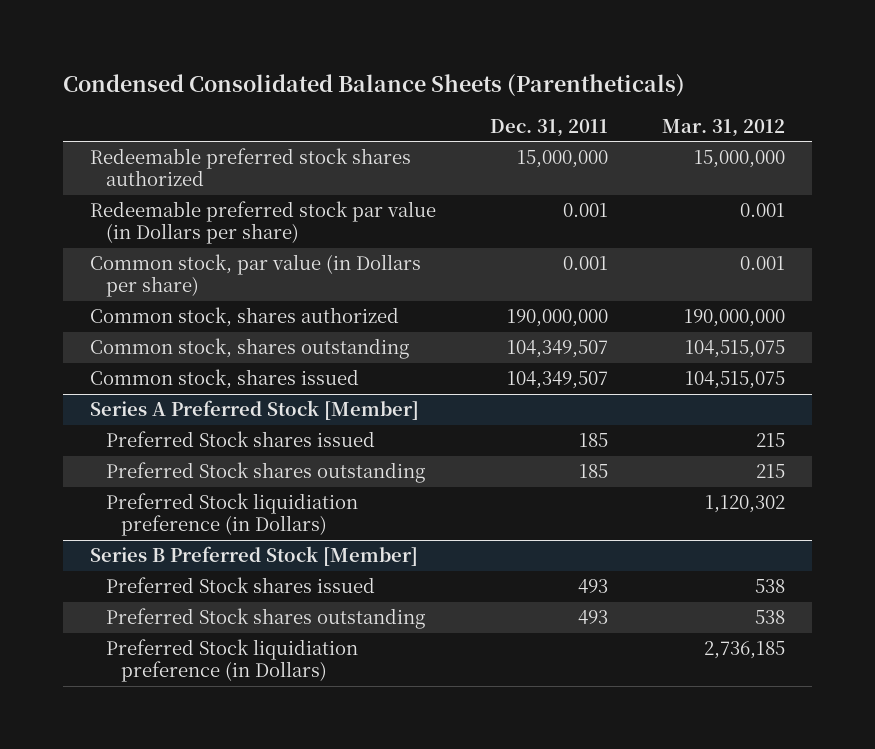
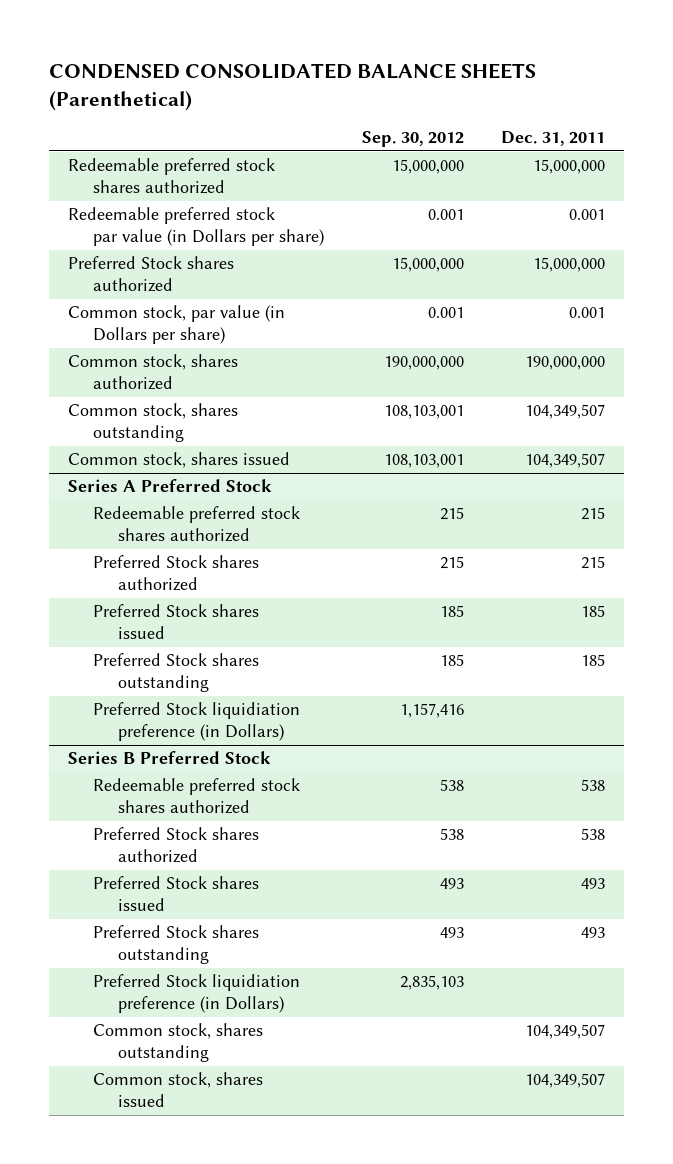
[63,73,686,97] Condensed Consolidated Balance Sheets (Parentheticals) -> [49,62,537,111] CONDENSED CONSOLIDATED BALANCE SHEETS (Parenthetical)
[662,118,786,137] Mar. 31, 2012 -> none
none -> [361,131,464,148] Sep. 30, 2012
none -> [68,256,235,293] Preferred Stock shares authorized
[90,400,420,421] Series A Preferred Stock [Member] -> [68,479,273,493] Series A Preferred Stock
none -> [93,506,301,543] Redeemable preferred stock shares authorized
none -> [93,555,260,592] Preferred Stock shares authorized
[90,546,419,567] Series B Preferred Stock [Member] -> [68,751,272,765] Series B Preferred Stock
none -> [93,778,301,815] Redeemable preferred stock shares authorized
none -> [93,827,260,864] Preferred Stock shares authorized
none -> [93,1023,264,1063] Common stock, shares outstanding
none -> [93,1072,264,1108] Common stock, shares issued

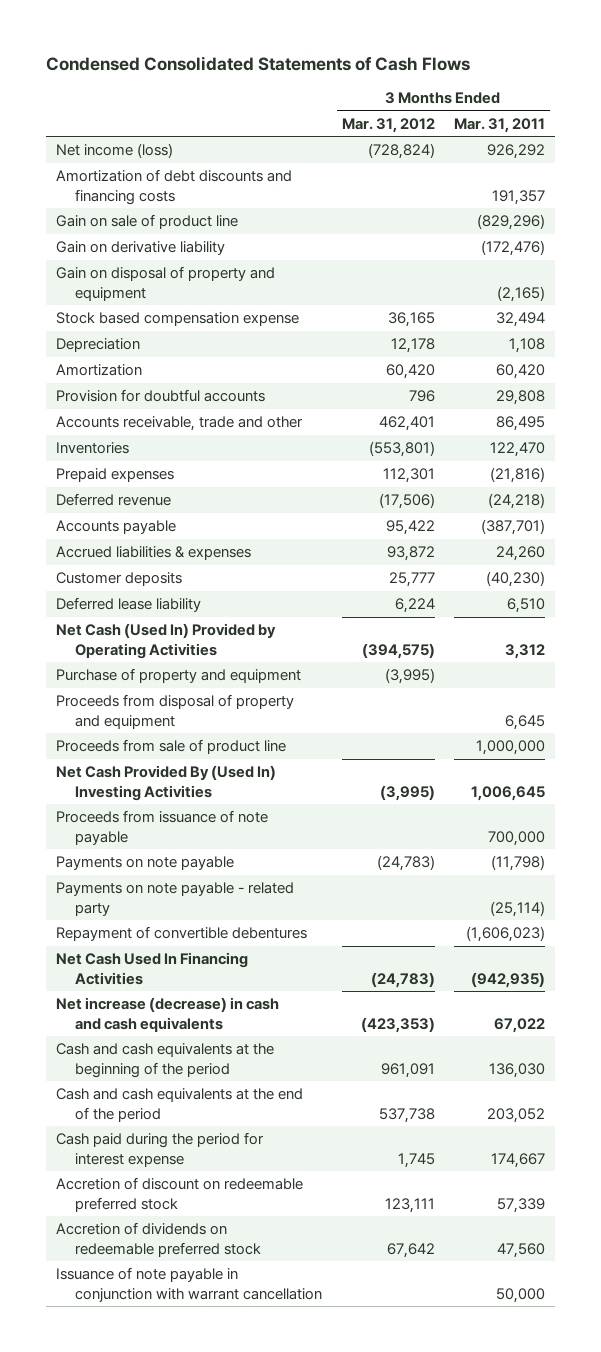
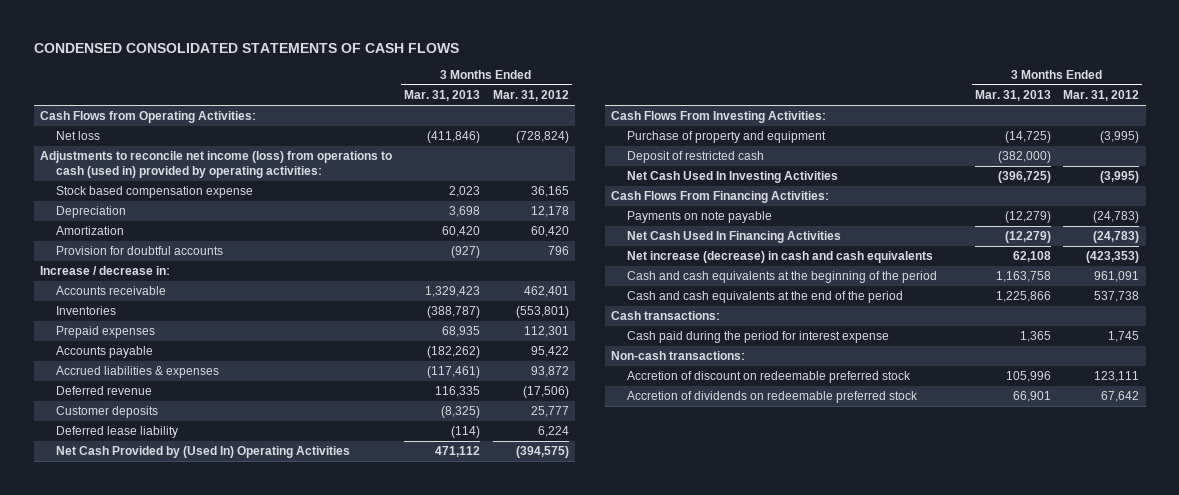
[46,56,471,72] Condensed Consolidated Statements of Cash Flows -> [33,42,459,53] CONDENSED CONSOLIDATED STATEMENTS OF CASH FLOWS
[454,118,546,134] Mar. 31, 2011 -> none
none -> [404,90,481,102] Mar. 31, 2013
[56,169,293,205] Amortization of debt discounts and financing costs -> none
[56,214,239,230] Gain on sale of product line -> none
[56,241,226,256] Gain on derivative liability -> none
[56,266,276,301] Gain on disposal of property and equipment -> none
none -> [40,111,257,124] Cash Flows from Operating Activities:
[56,143,174,159] Net income (loss) -> [55,131,100,141] Net loss
none -> [40,151,393,179] Adjustments to reconcile net income (loss) from operations to cash (used in) provided by operating activities:
none -> [40,266,171,276] Increase / decrease in:
[56,416,304,432] Accounts receivable, trade and other -> [55,286,166,296] Accounts receivable
[56,493,172,507] Deferred revenue -> [55,386,152,396] Deferred revenue
[56,623,277,659] Net Cash (Used In) Provided by Operating Activities -> [55,446,350,459] Net Cash Provided by (Used In) Operating Activities
none -> [610,111,826,124] Cash Flows From Investing Activities:
[56,694,295,729] Proceeds from disposal of property and equipment -> none
[56,739,287,755] Proceeds from sale of product line -> none
[56,810,269,845] Proceeds from issuance of note payable -> none
none -> [626,151,764,164] Deposit of restricted cash
[56,765,277,801] Net Cash Provided By (Used In) Investing Activities -> [626,171,838,184] Net Cash Used In Investing Activities
none -> [610,191,829,204] Cash Flows From Financing Activities:
[56,882,295,916] Payments on note payable - related party -> none
[56,926,308,942] Repayment of convertible debentures -> none
none -> [610,311,720,321] Cash transactions:
none -> [610,351,745,361] Non-cash transactions:
[56,1267,323,1302] Issuance of note payable in conjunction with warrant cancellation -> none

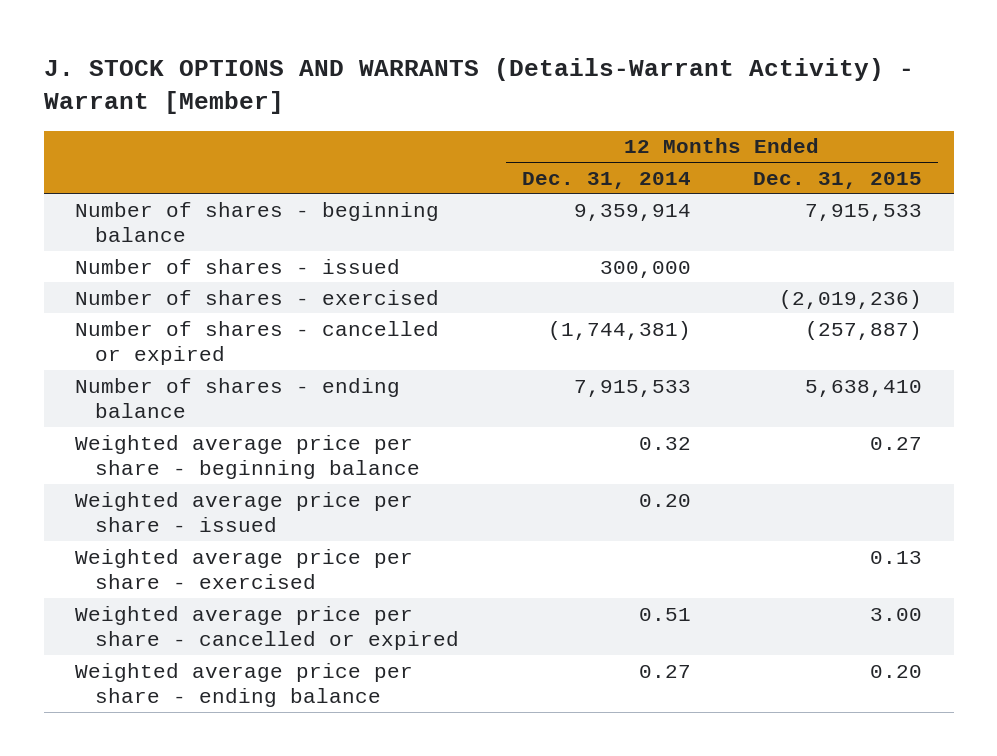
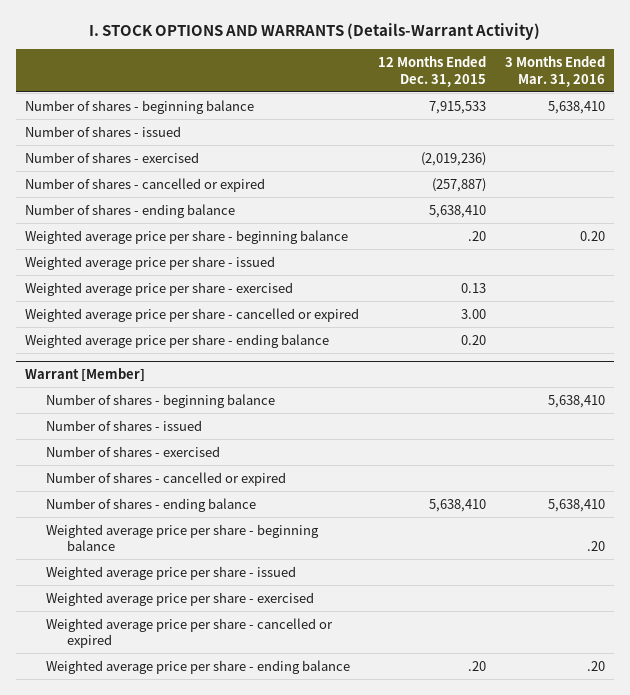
[43,58,914,115] J. STOCK OPTIONS AND WARRANTS (Details-Warrant Activity) - Warrant [Member] -> [88,23,540,41] I. STOCK OPTIONS AND WARRANTS (Details-Warrant Activity)
[521,171,691,189] Dec. 31, 2014 -> none
none -> [504,56,605,87] 3 Months Ended Mar. 31, 2016
[870,436,923,450] 0.27 -> [467,230,486,241] .20
none -> [25,367,146,382] Warrant [Member]
none -> [46,393,276,408] Number of shares - beginning balance
none -> [46,419,203,431] Number of shares - issued
none -> [46,445,221,457] Number of shares - exercised
none -> [46,471,287,486] Number of shares - cancelled or expired
none -> [46,497,257,512] Number of shares - ending balance
none -> [46,523,320,552] Weighted average price per share - beginning balance
none -> [46,565,297,580] Weighted average price per share - issued
none -> [46,591,315,606] Weighted average price per share - exercised
none -> [46,617,334,649] Weighted average price per share - cancelled or expired
none -> [46,659,351,674] Weighted average price per share - ending balance

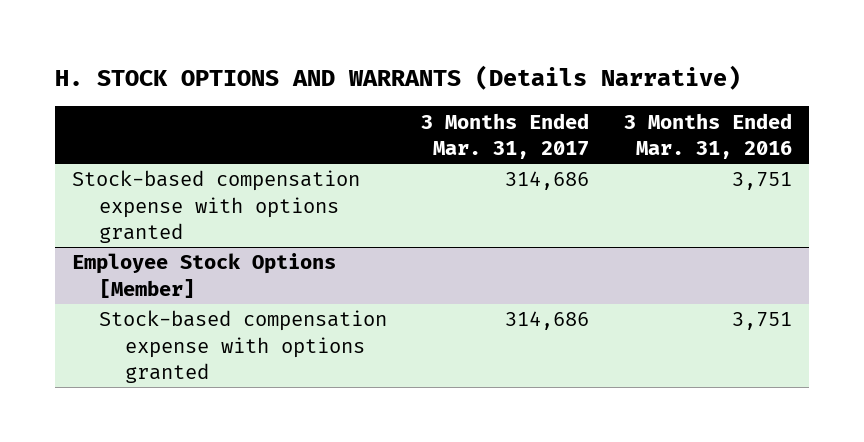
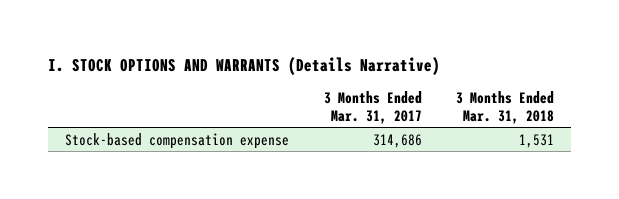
[55,65,742,91] H. STOCK OPTIONS AND WARRANTS (Details Narrative) -> [48,57,441,76] I. STOCK OPTIONS AND WARRANTS (Details Narrative)
[623,112,792,159] 3 Months Ended Mar. 31, 2016 -> none
none -> [455,90,554,125] 3 Months Ended Mar. 31, 2018
[72,253,337,298] Employee Stock Options [Member] -> none
[98,310,387,383] Stock-based compensation expense with options granted -> none
[72,170,361,243] Stock-based compensation expense with options granted -> [65,132,290,149] Stock-based compensation expense

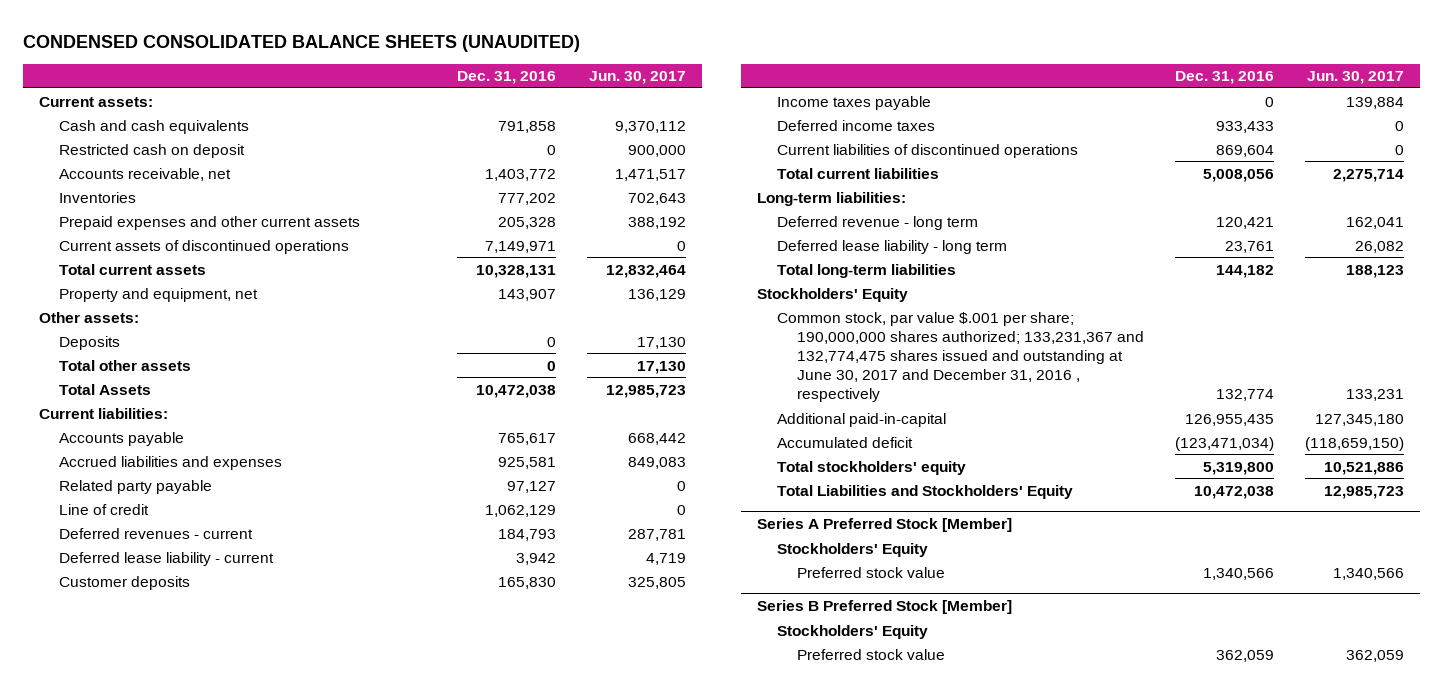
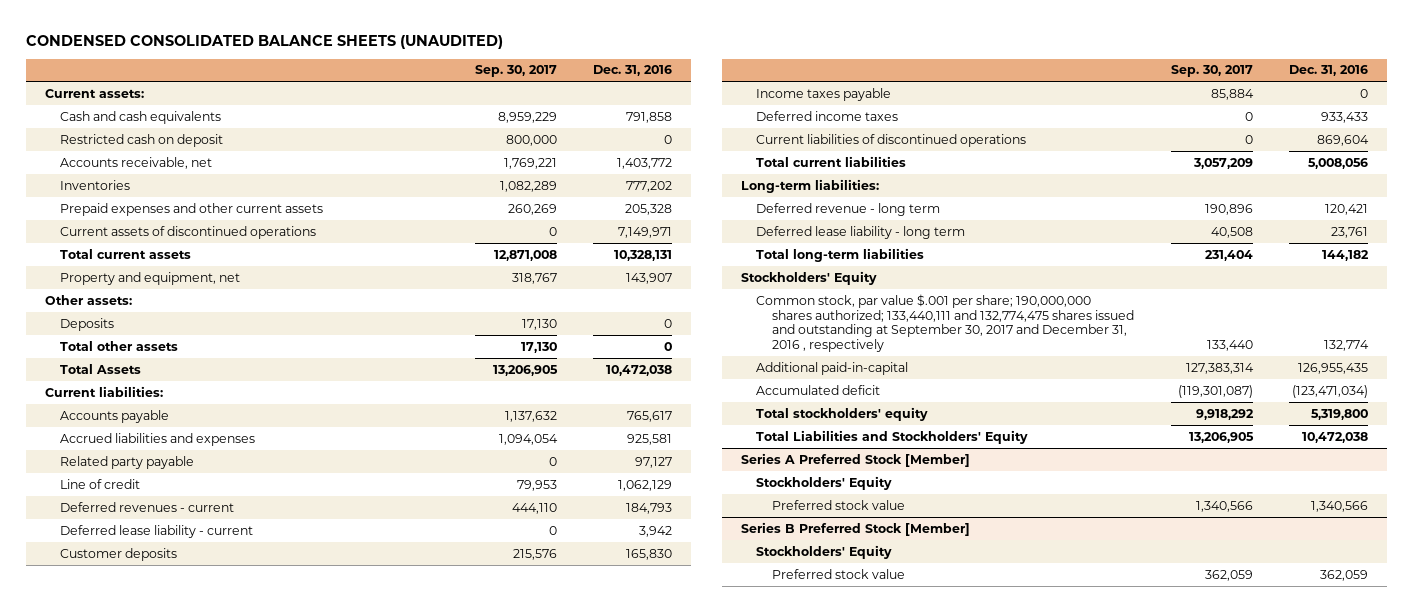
[589,71,687,85] Jun. 30, 2017 -> none
none -> [474,65,557,78] Sep. 30, 2017
[776,311,1144,402] Common stock, par value $.001 per share; 190,000,000 shares authorized; 133,231,367 and 132,774,475 shares issued and outstanding at June 30, 2017 and December 31, 2016 , respectively -> [756,293,1134,353] Common stock, par value $.001 per share; 190,000,000 shares authorized; 133,440,111 and 132,774,475 shares issued and outstanding at September 30, 2017 and December 31, 2016 , respectively

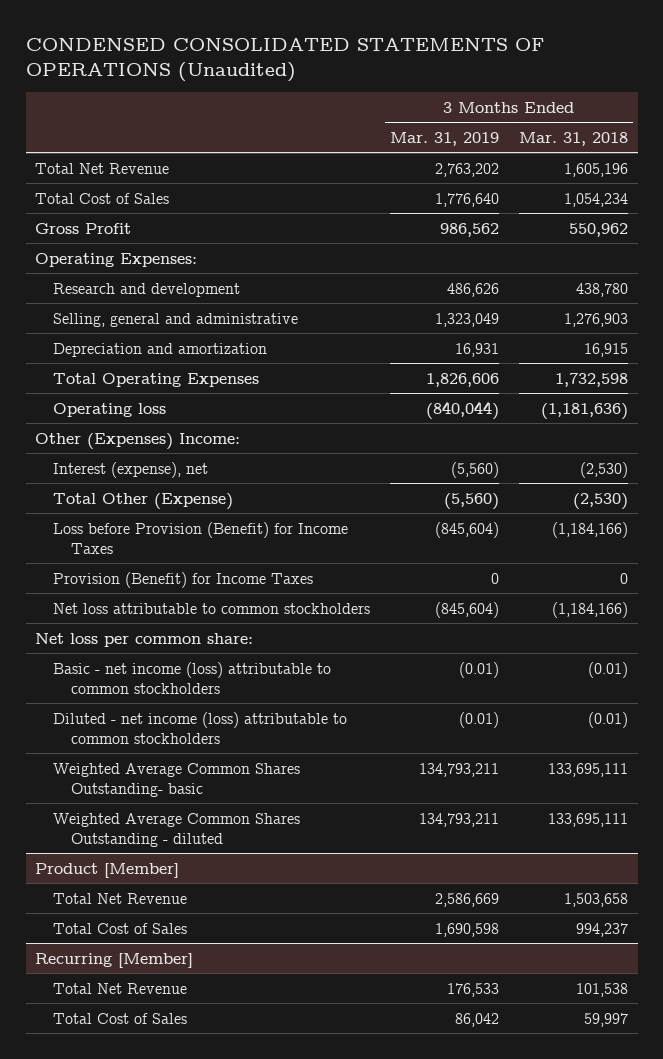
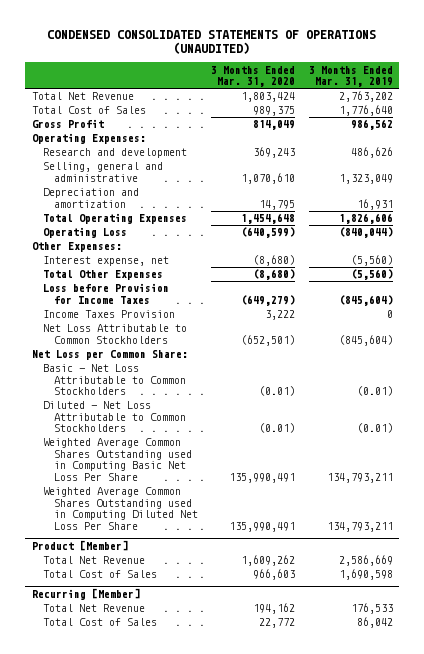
[25,37,544,82] CONDENSED CONSOLIDATED STATEMENTS OF OPERATIONS (Unaudited) -> [47,30,377,55] CONDENSED CONSOLIDATED STATEMENTS OF OPERATIONS (UNAUDITED)
[518,131,628,146] Mar. 31, 2018 -> none
none -> [211,65,296,88] 3 Months Ended Mar. 31, 2020
[53,402,167,417] Operating loss -> [42,227,127,239] Operating Loss
[35,432,241,450] Other (Expenses) Income: -> [31,242,122,253] Other Expenses:
[53,461,209,478] Interest (expense), net -> [42,256,169,267] Interest expense, net
[53,492,234,510] Total Other (Expense) -> [42,270,163,281] Total Other Expenses
[53,521,349,554] Loss before Provision (Benefit) for Income Taxes -> [42,283,169,304] Loss before Provision for Income Taxes
[53,571,314,588] Provision (Benefit) for Income Taxes -> [42,310,175,319] Income Taxes Provision
[53,602,371,614] Net loss attributable to common stockholders -> [42,324,187,344] Net Loss Attributable to Common Stockholders
[35,632,254,647] Net loss per common share: -> [31,350,188,361] Net Loss per Common Share:
[53,661,332,694] Basic - net income (loss) attributable to common stockholders -> [42,364,187,396] Basic - Net Loss Attributable to Common Stockholders
[53,711,348,744] Diluted - net income (loss) attributable to common stockholders -> [42,401,187,433] Diluted - Net Loss Attributable to Common Stockholders
[53,762,301,797] Weighted Average Common Shares Outstanding- basic -> [42,438,193,481] Weighted Average Common Shares Outstanding used in Computing Basic Net Loss Per Share
[53,812,301,847] Weighted Average Common Shares Outstanding - diluted -> [42,487,199,530] Weighted Average Common Shares Outstanding used in Computing Diluted Net Loss Per Share

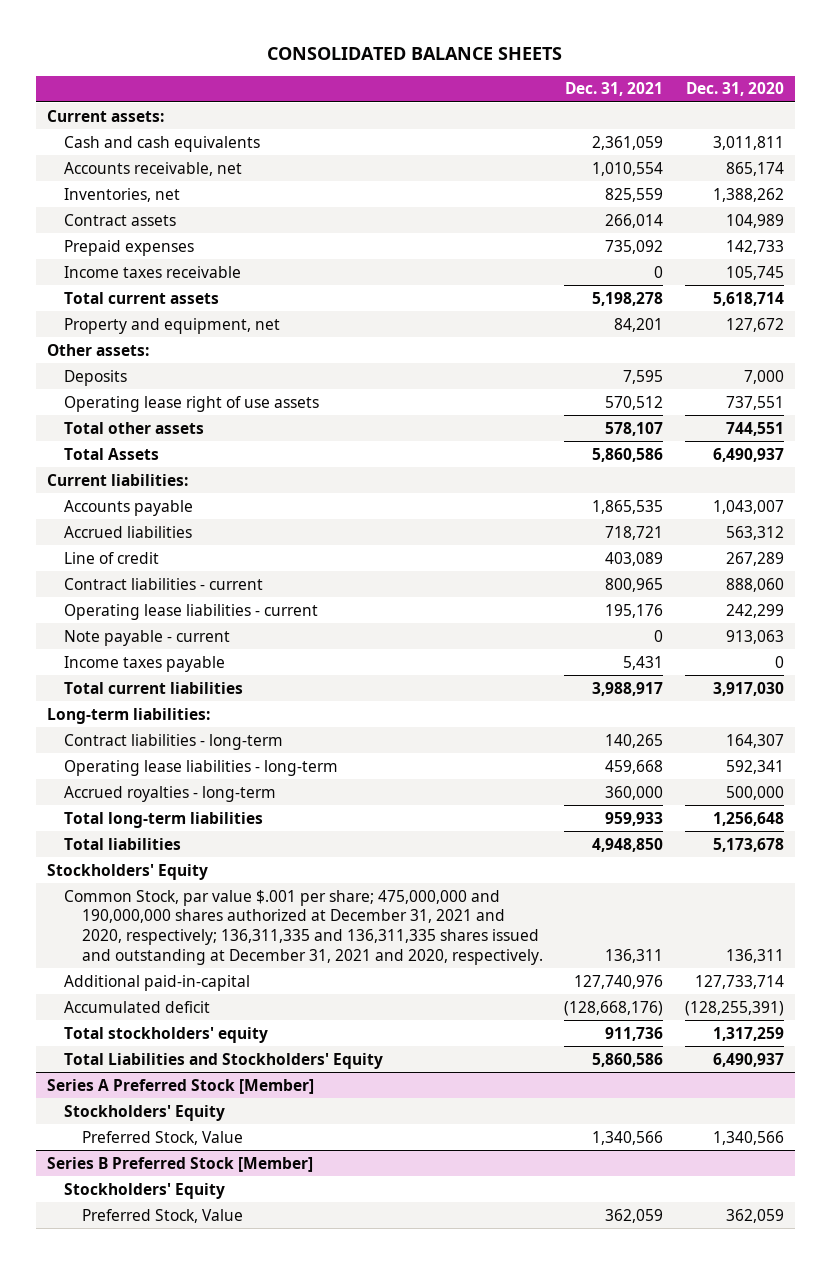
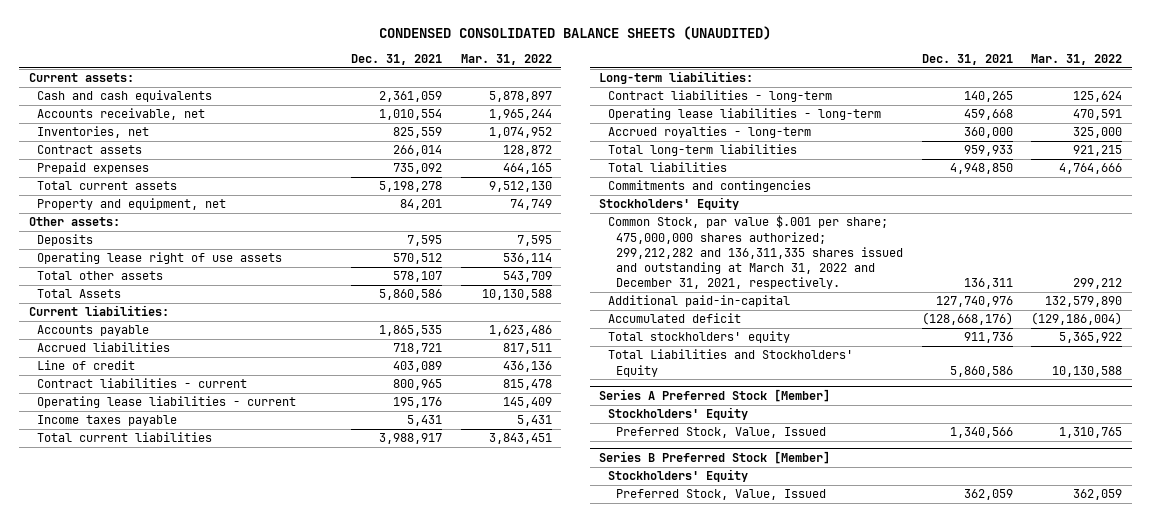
[267,47,563,61] CONSOLIDATED BALANCE SHEETS -> [379,25,772,40] CONDENSED CONSOLIDATED BALANCE SHEETS (UNAUDITED)
[685,82,784,97] Dec. 31, 2020 -> none
none -> [460,53,552,65] Mar. 31, 2022
[64,265,242,278] Income taxes receivable -> none
[64,629,231,646] Note payable - current -> none
none -> [607,180,811,193] Commitments and contingencies
[64,889,543,965] Common Stock, par value $.001 per share; 475,000,000 and 190,000,000 shares authorized at December 31, 2021 and 2020, respectively; 136,311,335 and 136,311,335 shares issued and outstanding at December 31, 2021 and 2020, respectively. -> [607,215,904,289] Common Stock, par value $.001 per share; 475,000,000 shares authorized; 299,212,282 and 136,311,335 shares issued and outstanding at March 31, 2022 and December 31, 2021, respectively.
[81,1130,243,1145] Preferred Stock, Value -> [616,427,827,439] Preferred Stock, Value, Issued
[81,1208,243,1223] Preferred Stock, Value -> [616,489,827,501] Preferred Stock, Value, Issued

